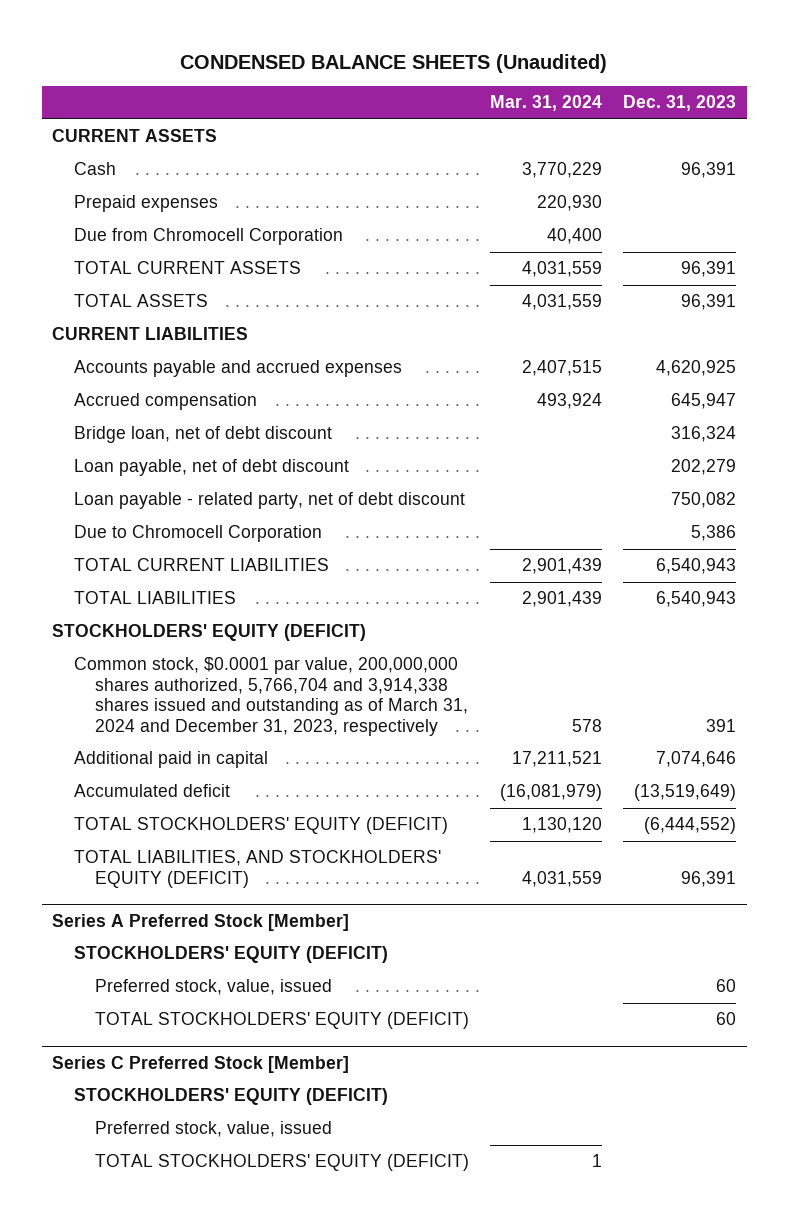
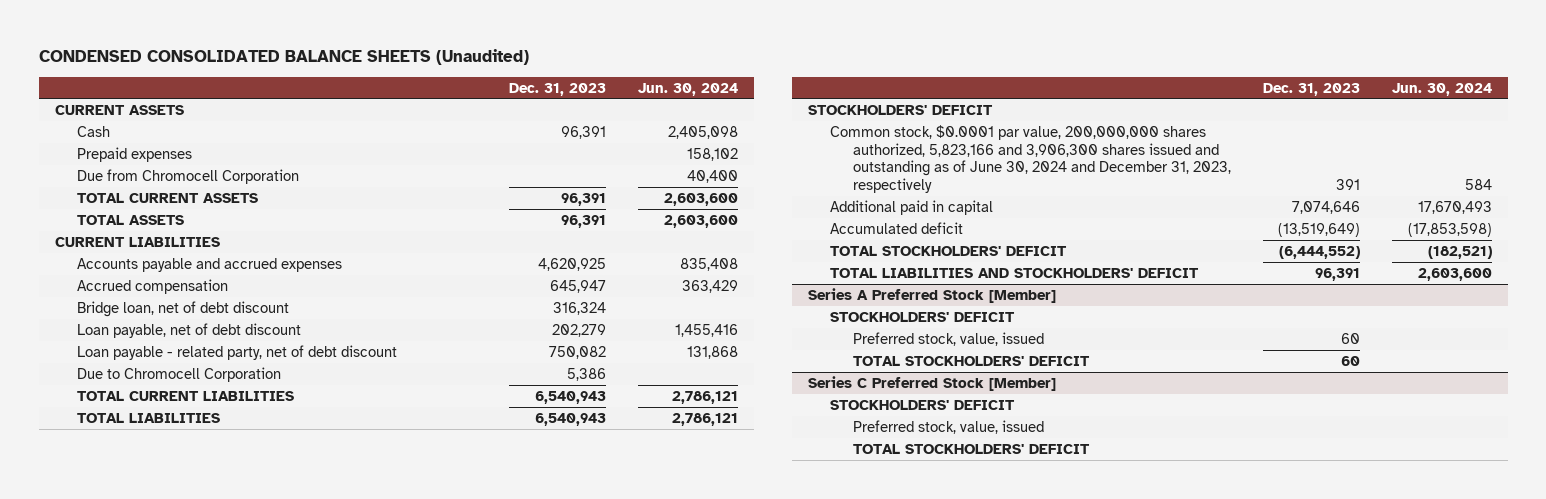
[180,53,608,73] CONDENSED BALANCE SHEETS (Unaudited) -> [38,48,529,65] CONDENSED CONSOLIDATED BALANCE SHEETS (Unaudited)
[490,95,603,112] Mar. 31, 2024 -> none
none -> [638,82,739,96] Jun. 30, 2024
[52,624,367,642] STOCKHOLDERS' EQUITY (DEFICIT) -> [807,104,993,115] STOCKHOLDERS' DEFICIT
[73,657,469,737] Common stock, $0.0001 par value, 200,000,000 shares authorized, 5,766,704 and 3,914,338 shares issued and outstanding as of March 31, 2024 and December 31, 2023, respectively -> [830,124,1231,193] Common stock, $0.0001 par value, 200,000,000 shares authorized, 5,823,166 and 3,906,300 shares issued and outstanding as of June 30, 2024 and December 31, 2023, respectively
[73,817,448,835] TOTAL STOCKHOLDERS' EQUITY (DEFICIT) -> [830,245,1068,256] TOTAL STOCKHOLDERS' DEFICIT
[73,850,441,888] TOTAL LIABILITIES, AND STOCKHOLDERS' EQUITY (DEFICIT) -> [830,267,1200,278] TOTAL LIABILITIES AND STOCKHOLDERS' DEFICIT
[73,946,388,964] STOCKHOLDERS' EQUITY (DEFICIT) -> [830,311,1016,322] STOCKHOLDERS' DEFICIT
[95,1012,470,1030] TOTAL STOCKHOLDERS' EQUITY (DEFICIT) -> [852,355,1090,366] TOTAL STOCKHOLDERS' DEFICIT
[73,1088,388,1106] STOCKHOLDERS' EQUITY (DEFICIT) -> [830,399,1016,410] STOCKHOLDERS' DEFICIT
[95,1154,470,1172] TOTAL STOCKHOLDERS' EQUITY (DEFICIT) -> [852,443,1090,454] TOTAL STOCKHOLDERS' DEFICIT

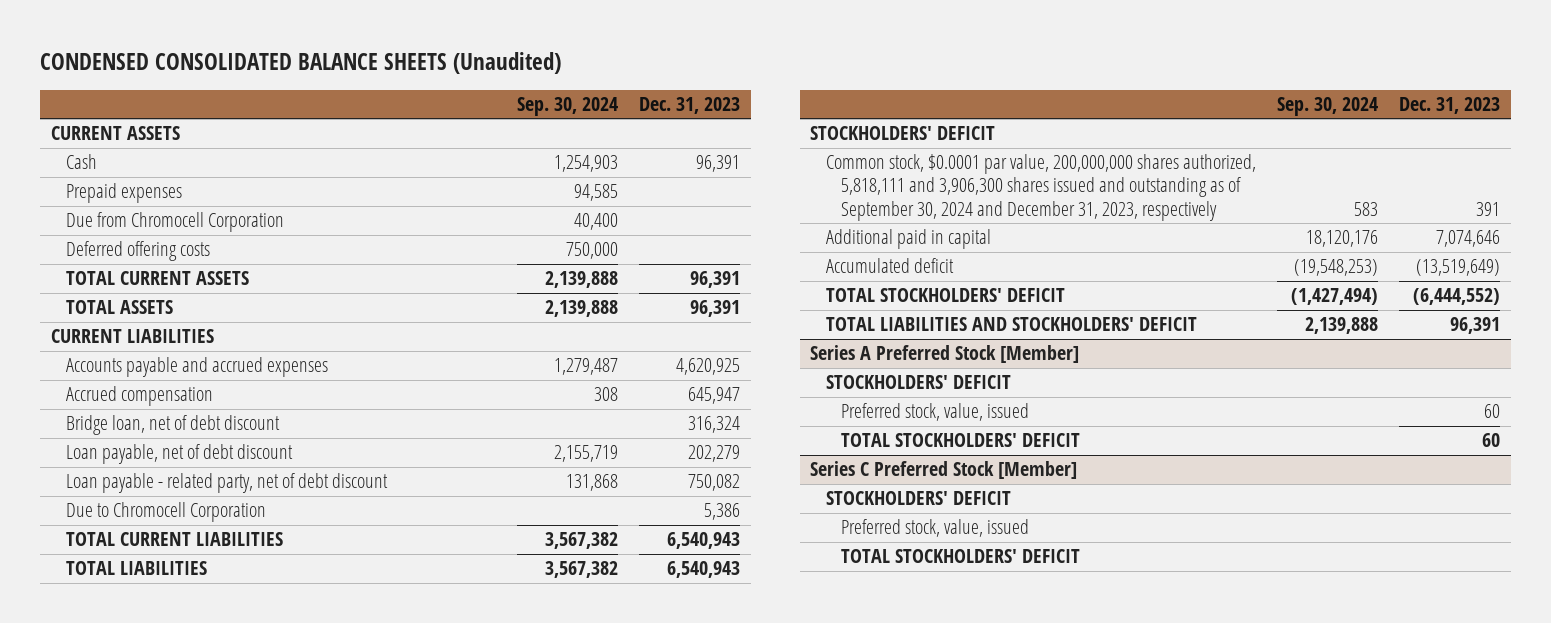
[638,82,739,96] Jun. 30, 2024 -> none
none -> [517,97,619,117] Sep. 30, 2024
none -> [66,241,211,262] Deferred offering costs
[830,124,1231,193] Common stock, $0.0001 par value, 200,000,000 shares authorized, 5,823,166 and 3,906,300 shares issued and outstanding as of June 30, 2024 and December 31, 2023, respectively -> [825,154,1256,221] Common stock, $0.0001 par value, 200,000,000 shares authorized, 5,818,111 and 3,906,300 shares issued and outstanding as of September 30, 2024 and December 31, 2023, respectively

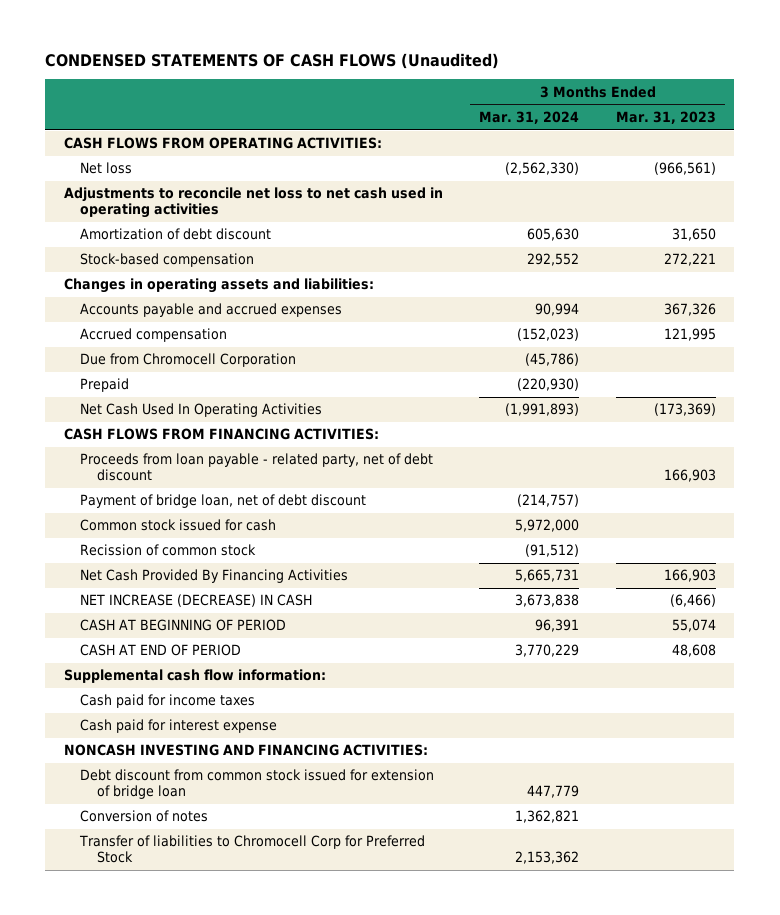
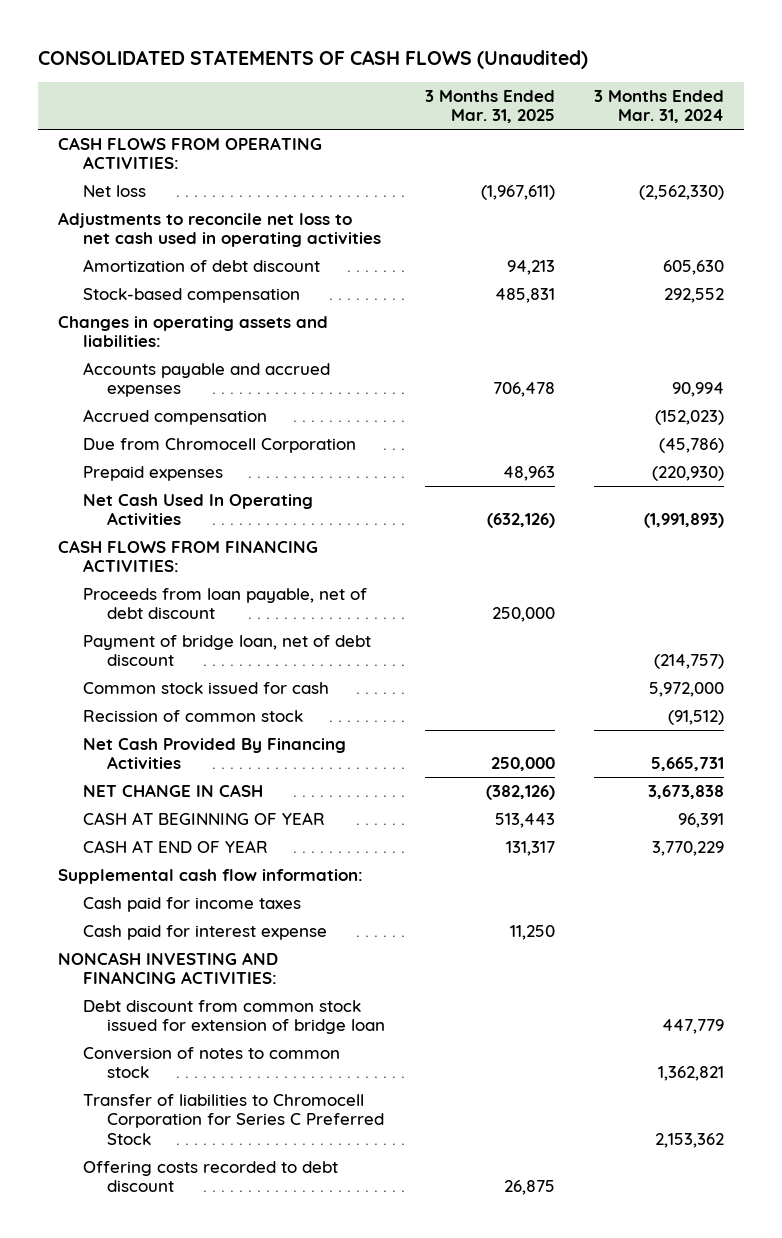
[45,53,500,70] CONDENSED STATEMENTS OF CASH FLOWS (Unaudited) -> [38,49,589,69] CONSOLIDATED STATEMENTS OF CASH FLOWS (Unaudited)
[615,110,716,124] Mar. 31, 2023 -> none
none -> [424,89,555,124] 3 Months Ended Mar. 31, 2025
[80,378,130,393] Prepaid -> [82,465,223,481] Prepaid expenses
[80,453,434,482] Proceeds from loan payable - related party, net of debt discount -> [82,587,367,620] Proceeds from loan payable, net of debt discount
[80,594,313,608] NET INCREASE (DECREASE) IN CASH -> [82,783,263,797] NET CHANGE IN CASH
[80,619,287,632] CASH AT BEGINNING OF PERIOD -> [82,811,325,825] CASH AT BEGINNING OF YEAR
[80,644,242,657] CASH AT END OF PERIOD -> [82,839,268,853] CASH AT END OF YEAR
[80,810,209,823] Conversion of notes -> [82,1046,340,1079] Conversion of notes to common stock
[79,835,426,864] Transfer of liabilities to Chromocell Corp for Preferred Stock -> [82,1093,385,1146] Transfer of liabilities to Chromocell Corporation for Series C Preferred Stock
none -> [82,1160,338,1193] Offering costs recorded to debt discount

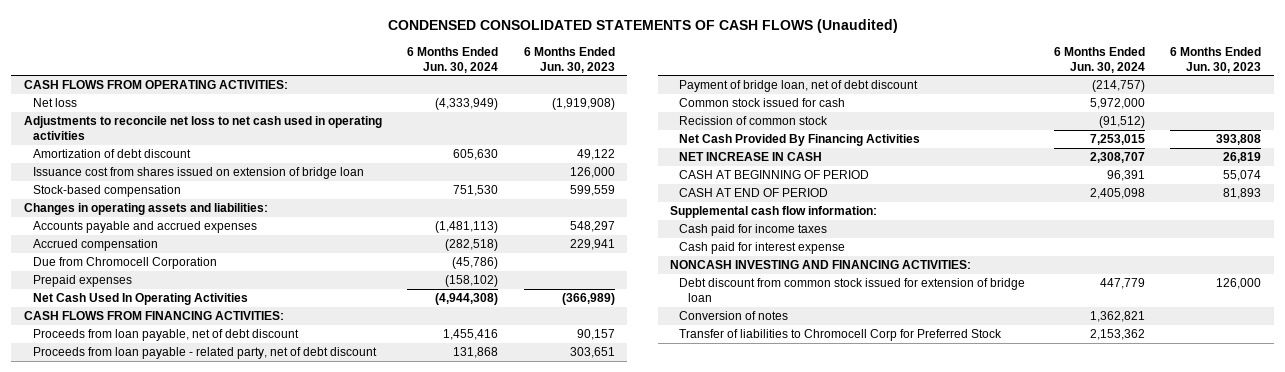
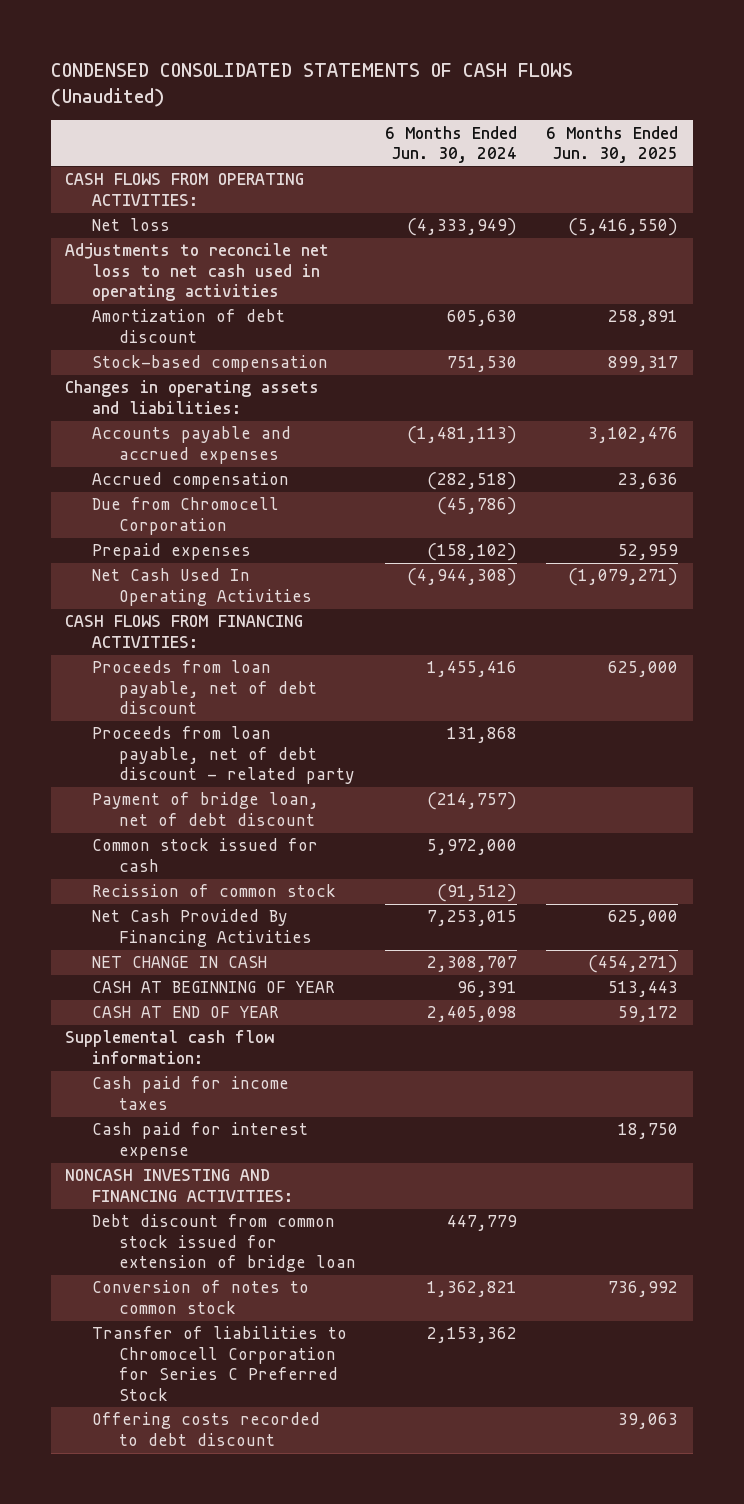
[523,46,615,73] 6 Months Ended Jun. 30, 2023 -> none
none -> [546,125,679,164] 6 Months Ended Jun. 30, 2025
[32,167,364,180] Issuance cost from shares issued on extension of bridge loan -> none
[32,347,377,360] Proceeds from loan payable - related party, net of debt discount -> [92,726,355,785] Proceeds from loan payable, net of debt discount - related party
[679,152,823,162] NET INCREASE IN CASH -> [92,956,268,969] NET CHANGE IN CASH
[679,170,870,180] CASH AT BEGINNING OF PERIOD -> [92,981,336,994] CASH AT BEGINNING OF YEAR
[679,188,829,198] CASH AT END OF PERIOD -> [92,1006,280,1019] CASH AT END OF YEAR
[679,311,789,321] Conversion of notes -> [92,1280,310,1314] Conversion of notes to common stock
[679,329,1003,342] Transfer of liabilities to Chromocell Corp for Preferred Stock -> [92,1326,348,1401] Transfer of liabilities to Chromocell Corporation for Series C Preferred Stock
none -> [92,1412,321,1446] Offering costs recorded to debt discount

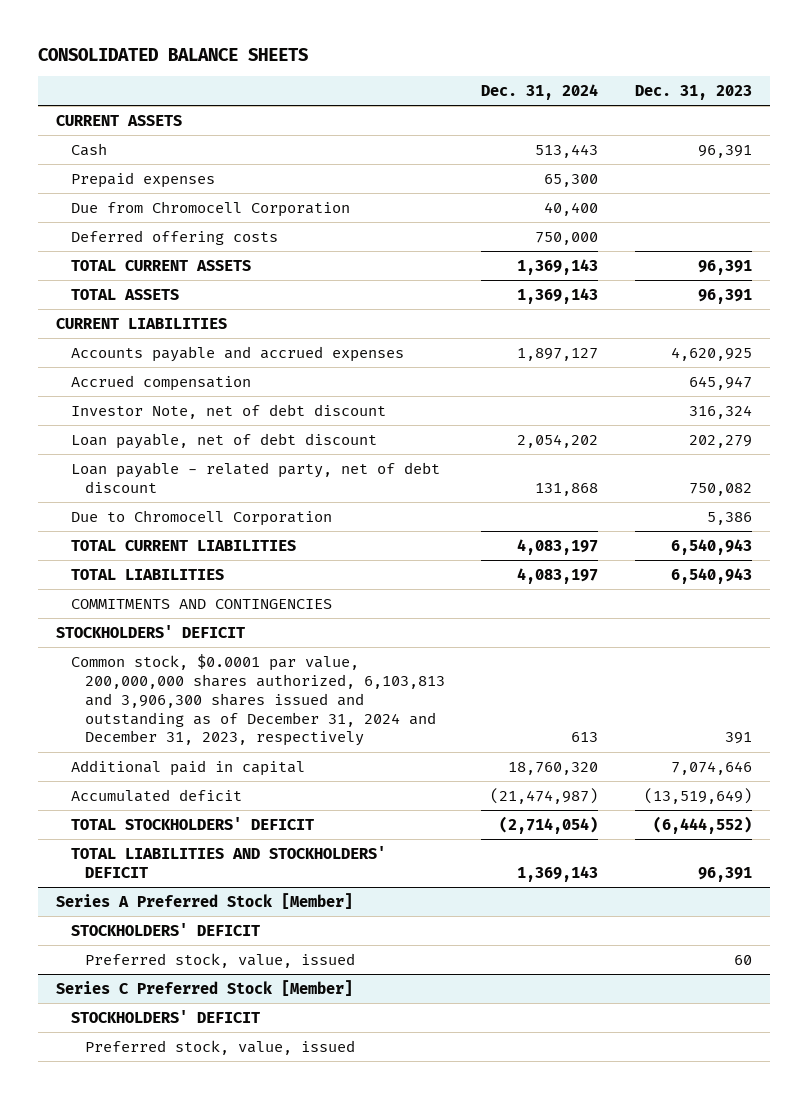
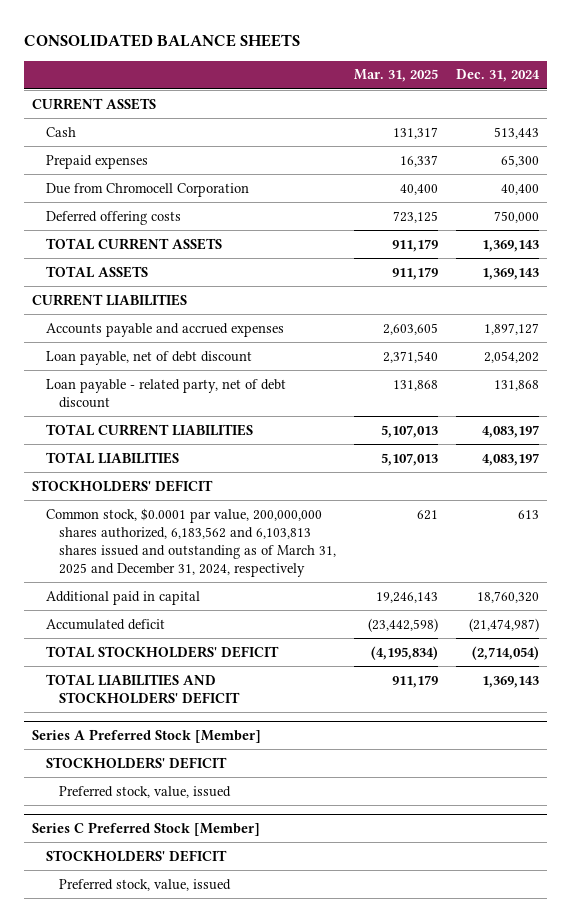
[635,84,753,100] Dec. 31, 2023 -> none
none -> [354,69,439,83] Mar. 31, 2025
[70,374,251,391] Accrued compensation -> none
[70,403,386,419] Investor Note, net of debt discount -> none
[70,509,332,526] Due to Chromocell Corporation -> none
[70,598,332,609] COMMITMENTS AND CONTINGENCIES -> none
[70,653,445,747] Common stock, $0.0001 par value, 200,000,000 shares authorized, 6,103,813 and 3,906,300 shares issued and outstanding as of December 31, 2024 and December 31, 2023, respectively -> [45,507,337,577] Common stock, $0.0001 par value, 200,000,000 shares authorized, 6,183,562 and 6,103,813 shares issued and outstanding as of March 31, 2025 and December 31, 2024, respectively

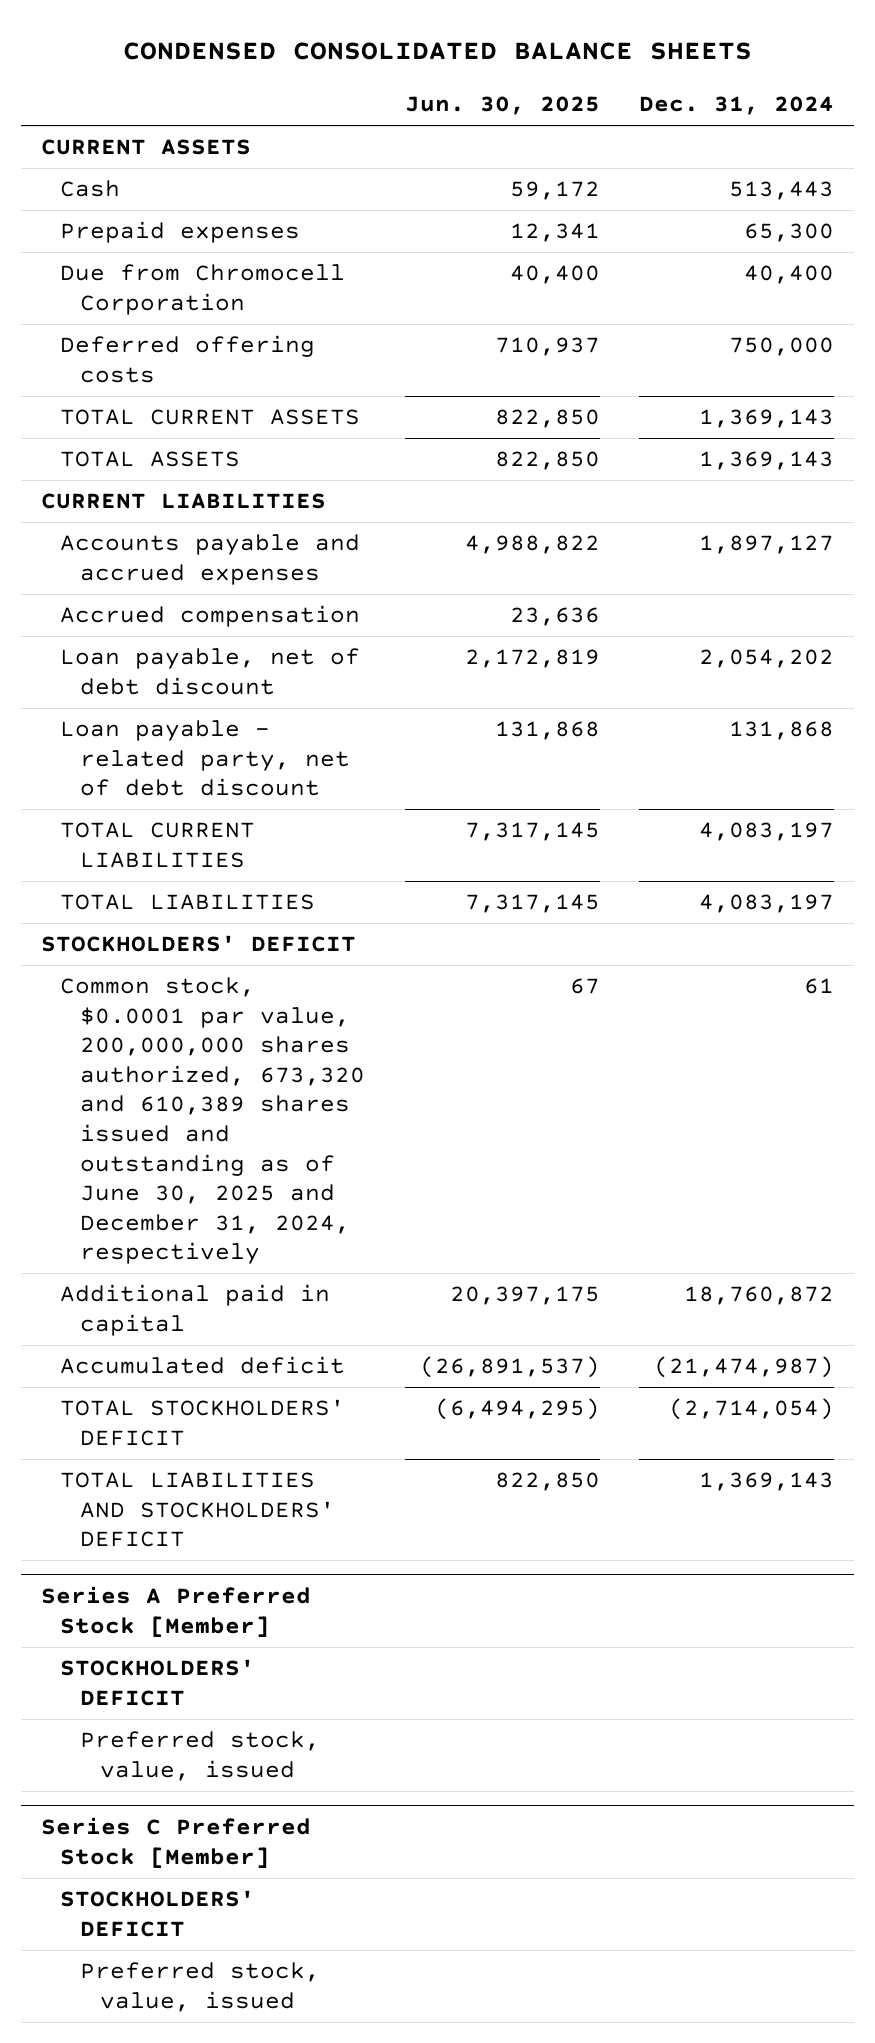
[23,34,300,48] CONSOLIDATED BALANCE SHEETS -> [122,41,752,60] CONDENSED CONSOLIDATED BALANCE SHEETS
[354,69,439,83] Mar. 31, 2025 -> none
none -> [404,96,600,116] Jun. 30, 2025
none -> [60,605,361,628] Accrued compensation
[45,507,337,577] Common stock, $0.0001 par value, 200,000,000 shares authorized, 6,183,562 and 6,103,813 shares issued and outstanding as of March 31, 2025 and December 31, 2024, respectively -> [60,977,366,1265] Common stock, $0.0001 par value, 200,000,000 shares authorized, 673,320 and 610,389 shares issued and outstanding as of June 30, 2025 and December 31, 2024, respectively
[517,509,539,519] 613 -> [804,978,835,995] 61
[476,590,539,603] 18,760,320 -> [684,1286,835,1306] 18,760,872

